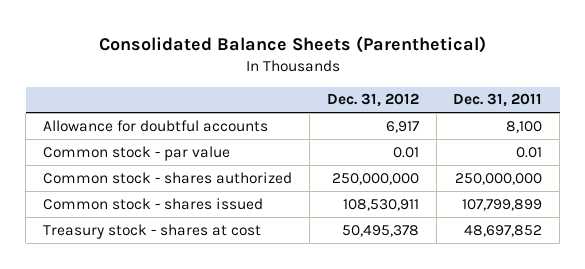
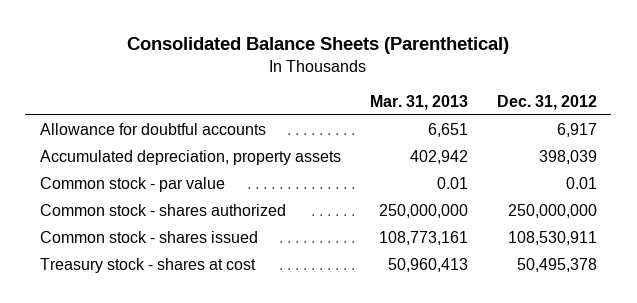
[453,93,543,108] Dec. 31, 2011 -> none
none -> [369,94,468,110] Mar. 31, 2013
none -> [39,150,341,166] Accumulated depreciation, property assets

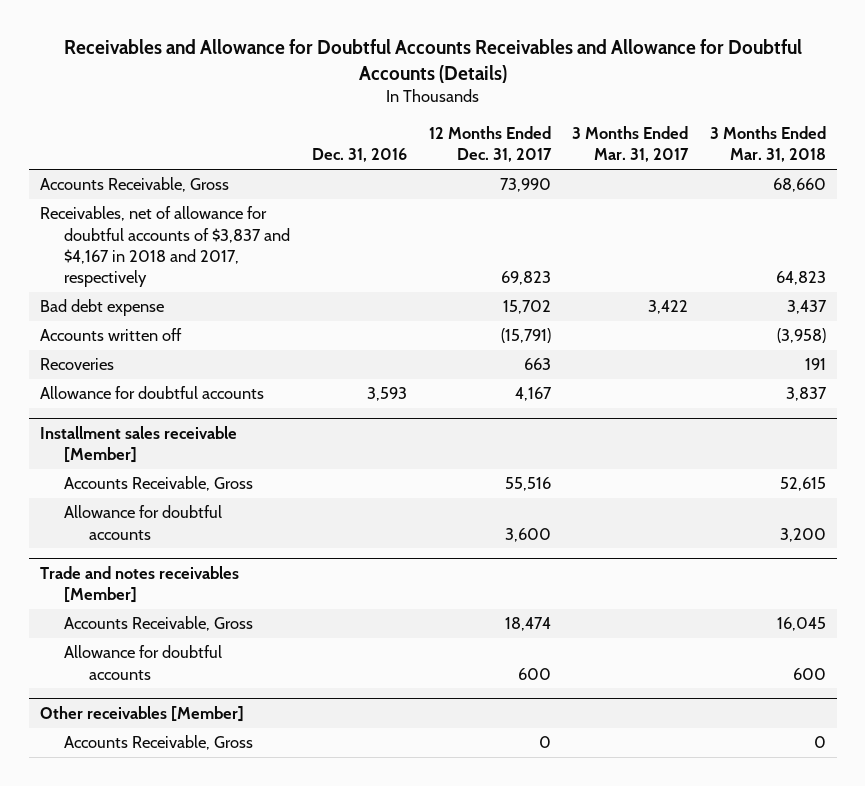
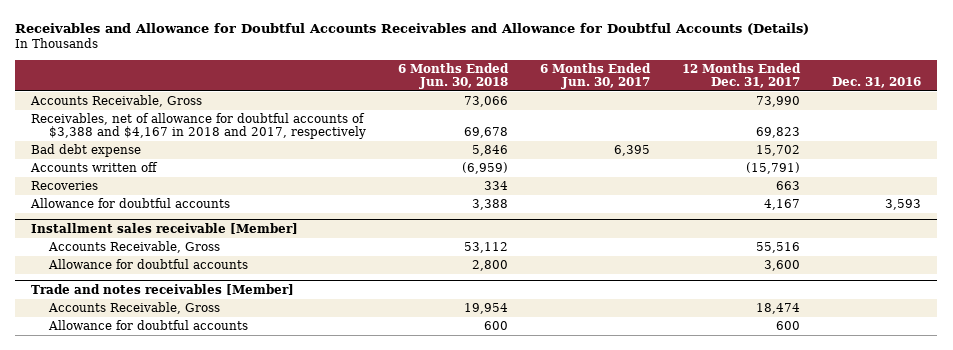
[572,125,690,163] 3 Months Ended Mar. 31, 2017 -> none
[709,125,826,163] 3 Months Ended Mar. 31, 2018 -> none
none -> [398,62,510,89] 6 Months Ended Jun. 30, 2018
none -> [540,62,652,89] 6 Months Ended Jun. 30, 2017
[39,206,291,288] Receivables, net of allowance for doubtful accounts of $3,837 and $4,167 in 2018 and 2017, respectively -> [31,113,367,140] Receivables, net of allowance for doubtful accounts of $3,388 and $4,167 in 2018 and 2017, respectively
[39,706,244,723] Other receivables [Member] -> none
[64,735,254,751] Accounts Receivable, Gross -> none

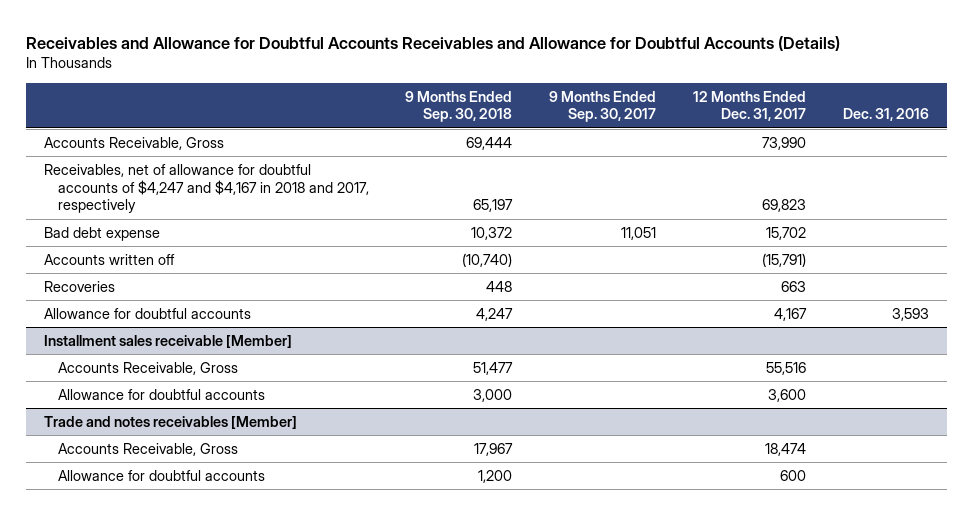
[398,62,510,89] 6 Months Ended Jun. 30, 2018 -> none
[540,62,652,89] 6 Months Ended Jun. 30, 2017 -> none
none -> [405,90,513,123] 9 Months Ended Sep. 30, 2018
none -> [549,90,657,123] 9 Months Ended Sep. 30, 2017
[31,113,367,140] Receivables, net of allowance for doubtful accounts of $3,388 and $4,167 in 2018 and 2017, respectively -> [44,164,369,214] Receivables, net of allowance for doubtful accounts of $4,247 and $4,167 in 2018 and 2017, respectively

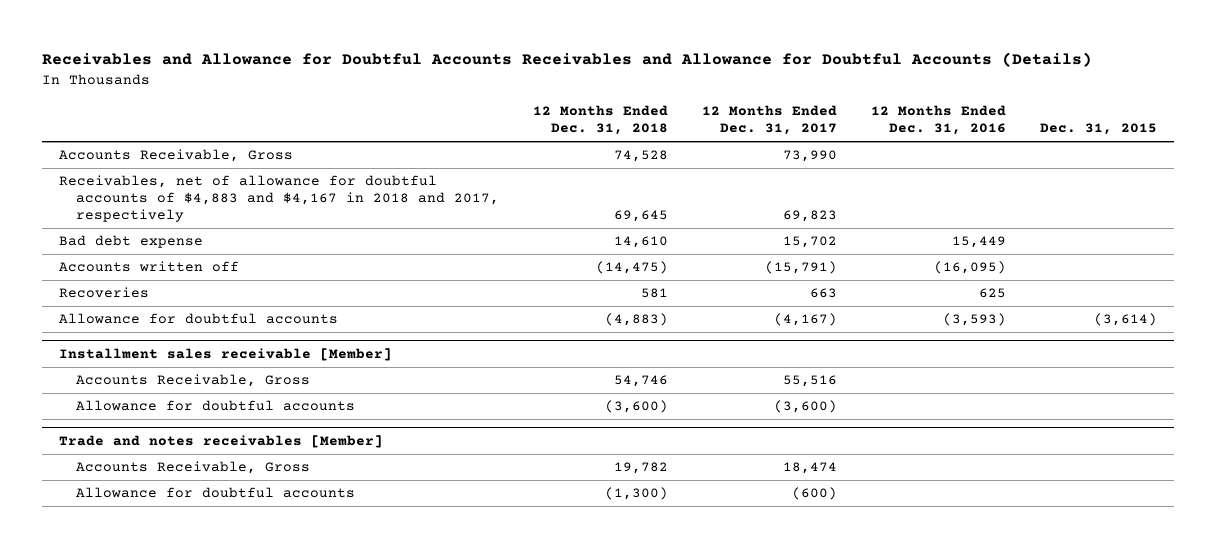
[405,90,513,123] 9 Months Ended Sep. 30, 2018 -> none
[549,90,657,123] 9 Months Ended Sep. 30, 2017 -> none
[842,108,929,122] Dec. 31, 2016 -> none
none -> [532,105,668,136] 12 Months Ended Dec. 31, 2018
none -> [871,105,1007,136] 12 Months Ended Dec. 31, 2016
none -> [1040,123,1158,136] Dec. 31, 2015
[44,164,369,214] Receivables, net of allowance for doubtful accounts of $4,247 and $4,167 in 2018 and 2017, respectively -> [58,175,499,223] Receivables, net of allowance for doubtful accounts of $4,883 and $4,167 in 2018 and 2017, respectively
[774,308,808,322] 4,167 -> [773,313,837,327] (4,167)
[768,389,807,403] 3,600 -> [773,400,837,414] (3,600)
[780,470,807,482] 600 -> [791,487,837,501] (600)

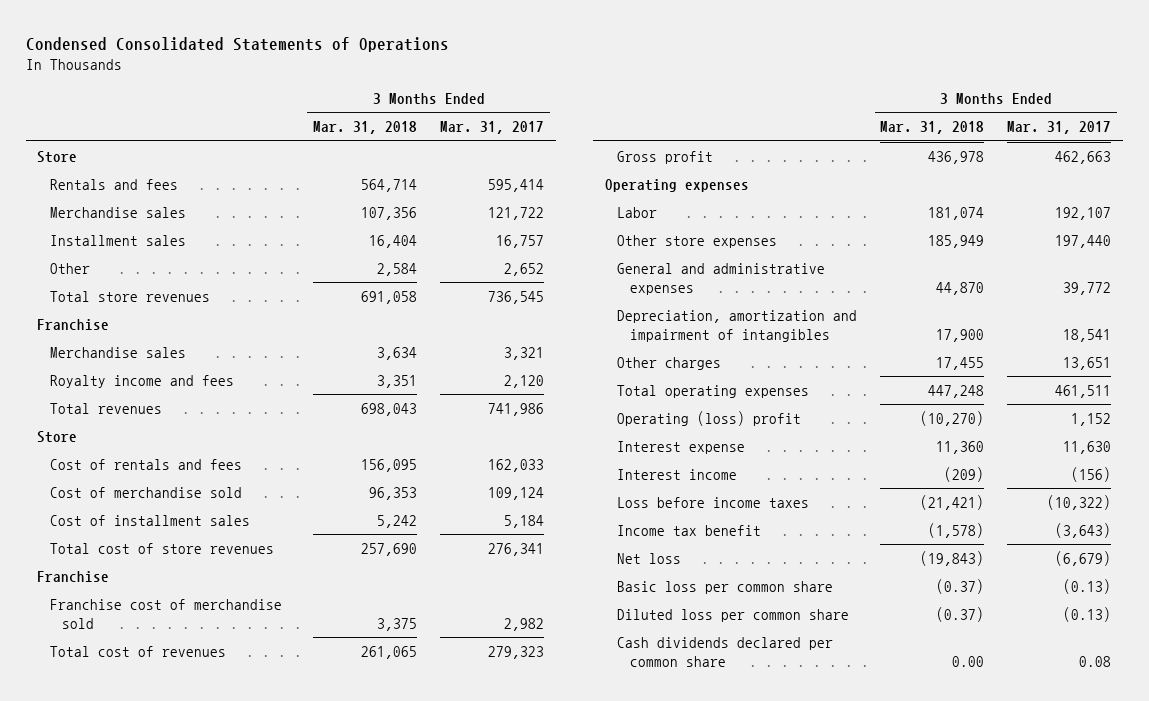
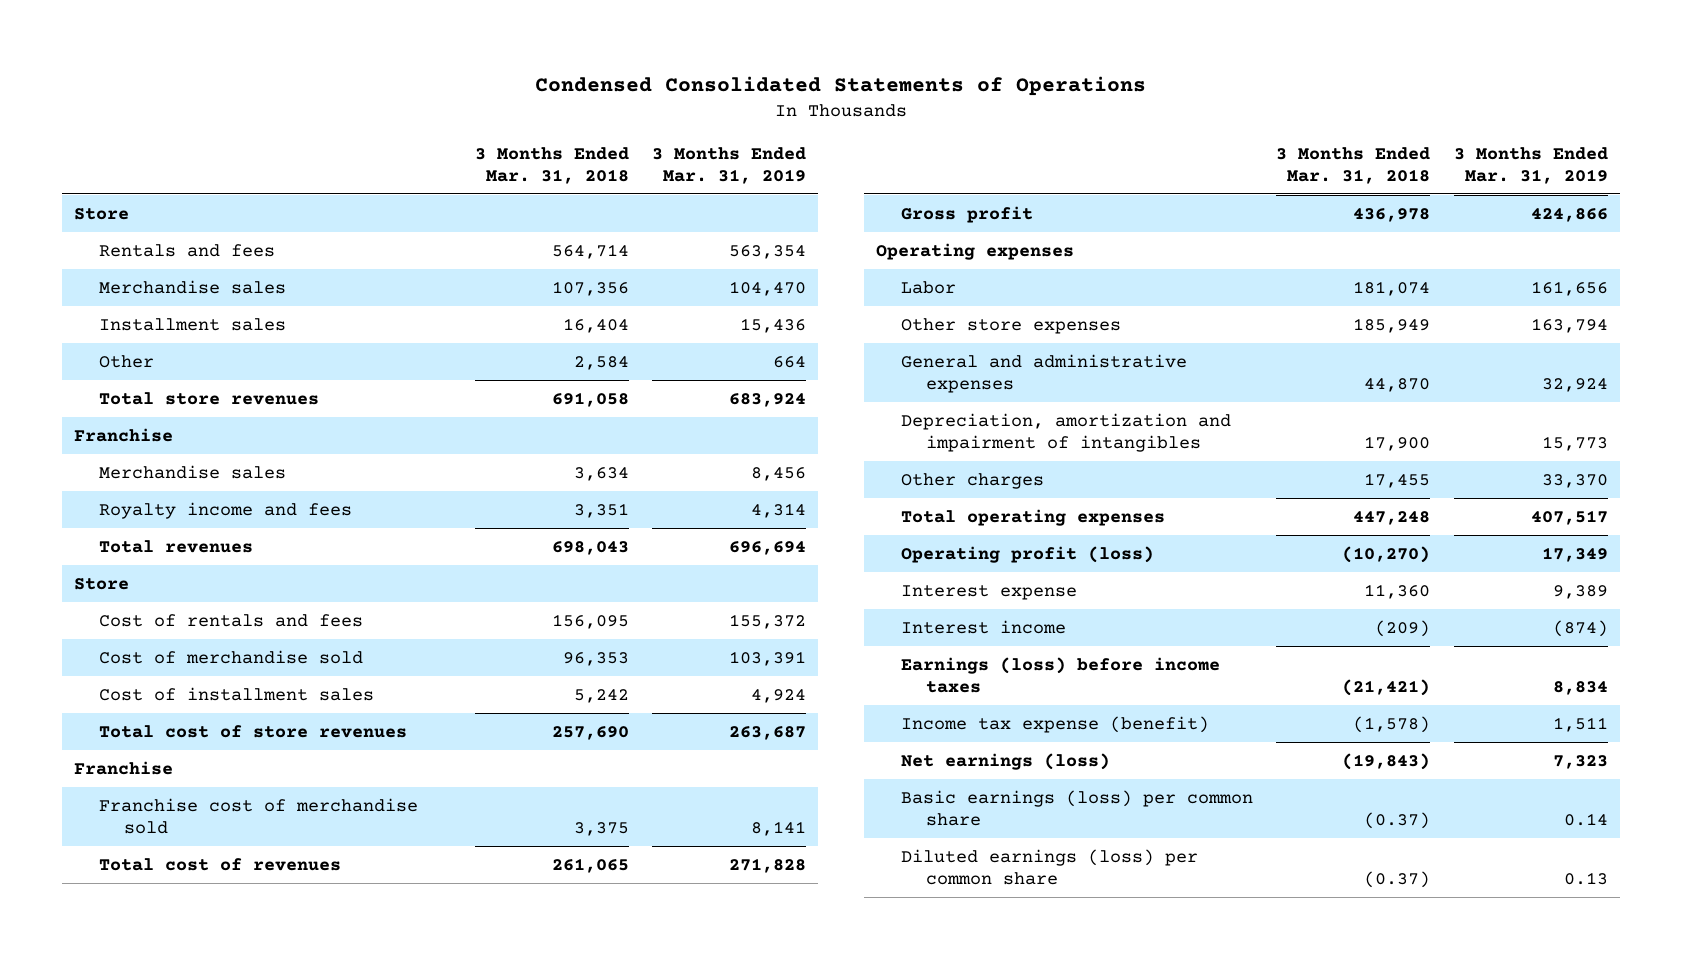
[440,121,545,135] Mar. 31, 2017 -> none
none -> [652,146,807,184] 3 Months Ended Mar. 31, 2019
[617,410,802,426] Operating (loss) profit -> [901,545,1155,563] Operating profit (loss)
[617,636,834,667] Cash dividends declared per common share -> none
[617,496,810,508] Loss before income taxes -> [901,656,1221,693] Earnings (loss) before income taxes
[617,524,762,536] Income tax benefit -> [901,715,1210,733] Income tax expense (benefit)
[617,552,682,564] Net loss -> [901,752,1111,770] Net earnings (loss)
[617,580,834,594] Basic loss per common share -> [901,789,1254,826] Basic earnings (loss) per common share
[617,608,850,622] Diluted loss per common share -> [901,848,1199,885] Diluted earnings (loss) per common share

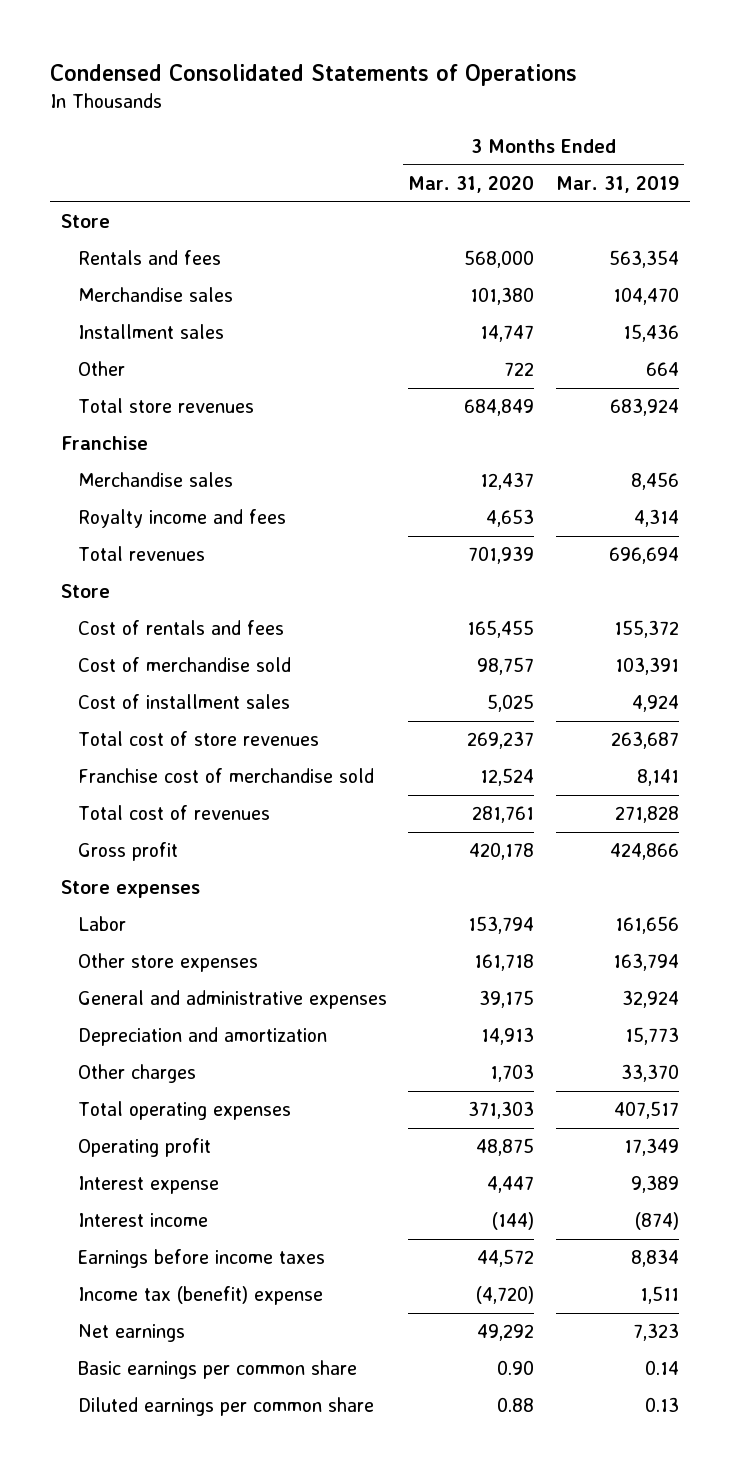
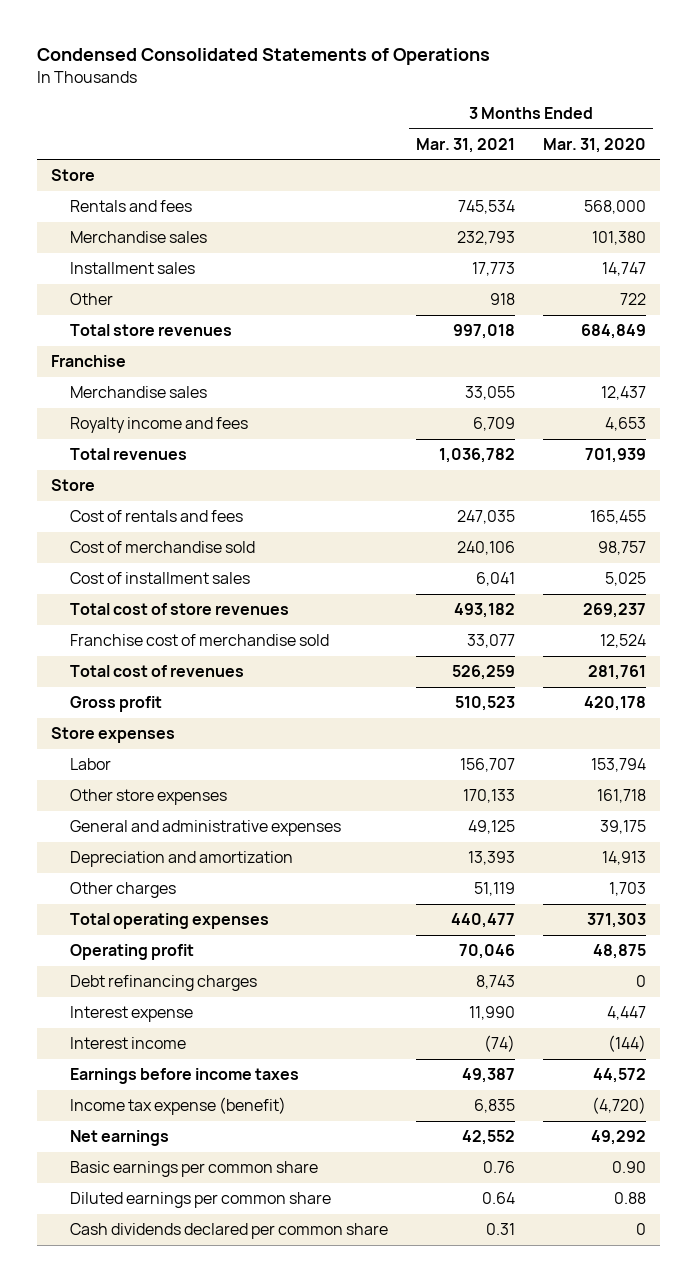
[556,176,680,194] Mar. 31, 2019 -> none
none -> [415,137,515,153] Mar. 31, 2021
none -> [69,975,257,992] Debt refinancing charges
[77,1286,323,1306] Income tax (benefit) expense -> [69,1097,286,1116] Income tax expense (benefit)
none -> [69,1223,388,1240] Cash dividends declared per common share

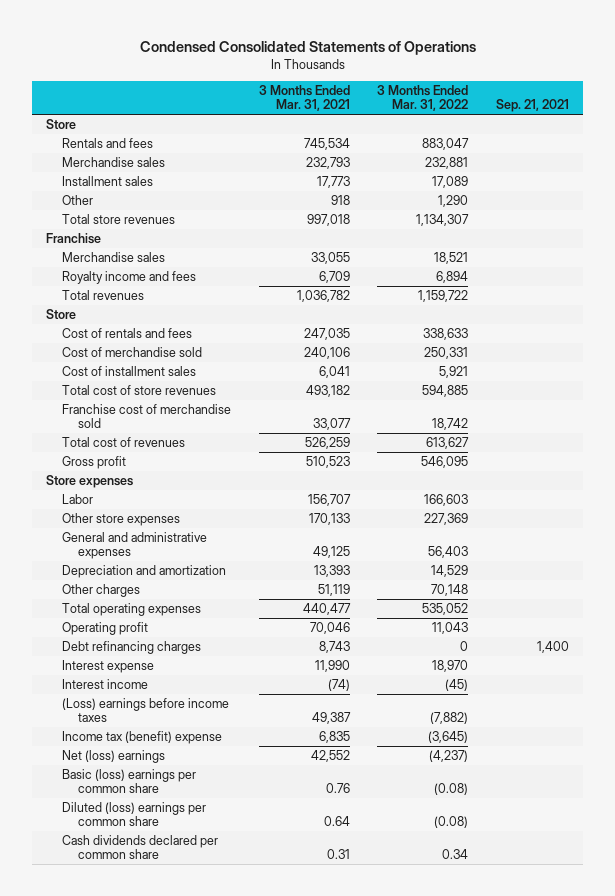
[542,137,646,153] Mar. 31, 2020 -> none
none -> [377,85,469,112] 3 Months Ended Mar. 31, 2022
none -> [495,99,569,113] Sep. 21, 2021
[69,1068,299,1085] Earnings before income taxes -> [62,697,230,723] (Loss) earnings before income taxes
[69,1097,286,1116] Income tax expense (benefit) -> [62,730,223,744] Income tax (benefit) expense
[69,1130,169,1147] Net earnings -> [62,749,166,763] Net (loss) earnings
[69,1161,318,1178] Basic earnings per common share -> [62,768,197,794] Basic (loss) earnings per common share
[69,1192,331,1209] Diluted earnings per common share -> [62,801,207,827] Diluted (loss) earnings per common share

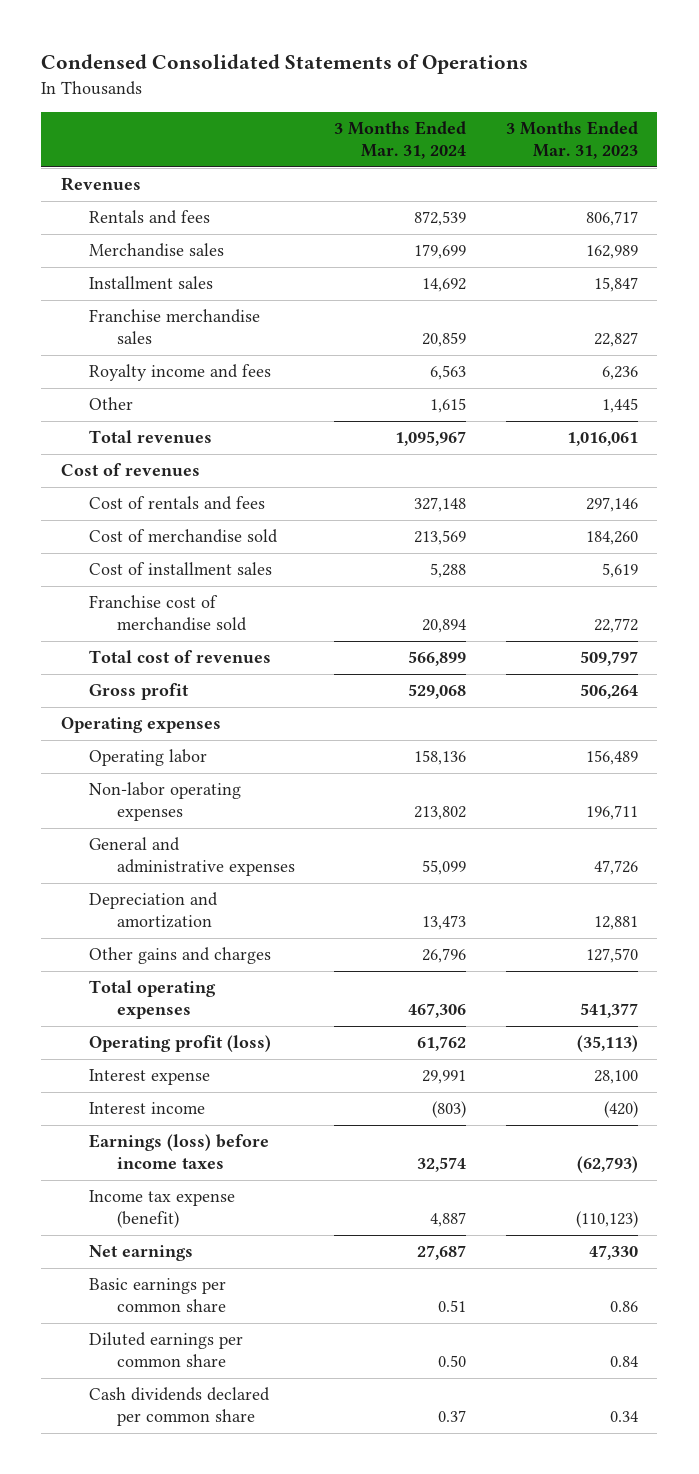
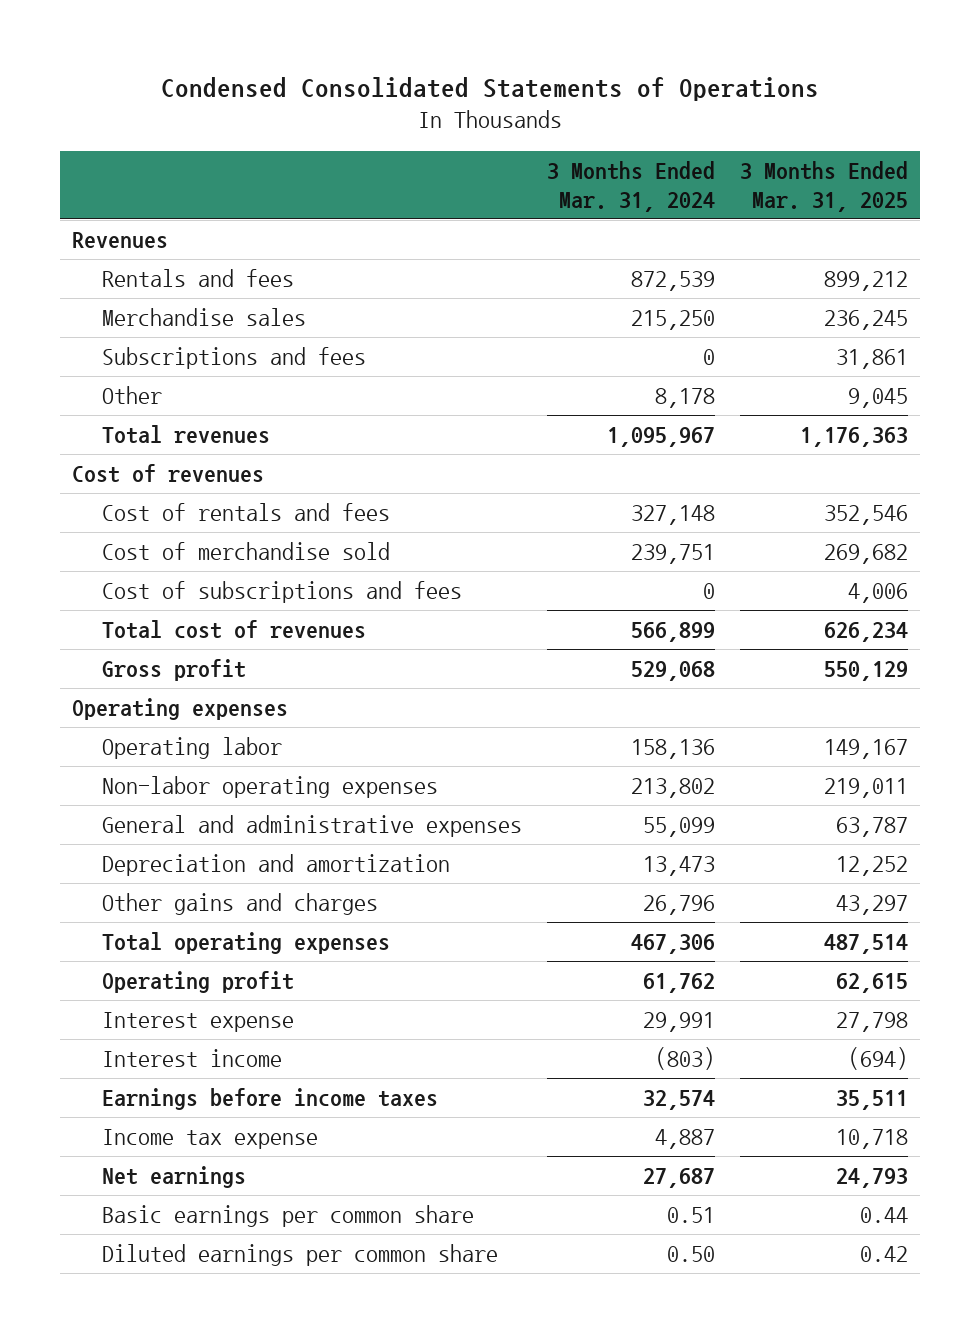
[505,121,638,160] 3 Months Ended Mar. 31, 2023 -> none
none -> [739,160,908,212] 3 Months Ended Mar. 31, 2025
[89,276,214,290] Installment sales -> none
[89,309,261,345] Franchise merchandise sales -> none
[89,364,272,382] Royalty income and fees -> none
[414,244,467,260] 179,699 -> [630,309,715,330] 215,250
none -> [102,346,367,369] Subscriptions and fees
[430,398,467,414] 1,615 -> [654,387,715,408] 8,178
[89,562,273,576] Cost of installment sales -> none
[89,595,248,632] Franchise cost of merchandise sold -> none
[414,530,467,546] 213,569 -> [630,543,715,564] 239,751
none -> [102,580,463,603] Cost of subscriptions and fees
[89,1035,272,1053] Operating profit (loss) -> [102,970,295,993] Operating profit
[89,1134,270,1170] Earnings (loss) before income taxes -> [102,1087,439,1110] Earnings before income taxes
[89,1190,236,1229] Income tax expense (benefit) -> [102,1128,319,1149] Income tax expense
[89,1387,271,1427] Cash dividends declared per common share -> none

